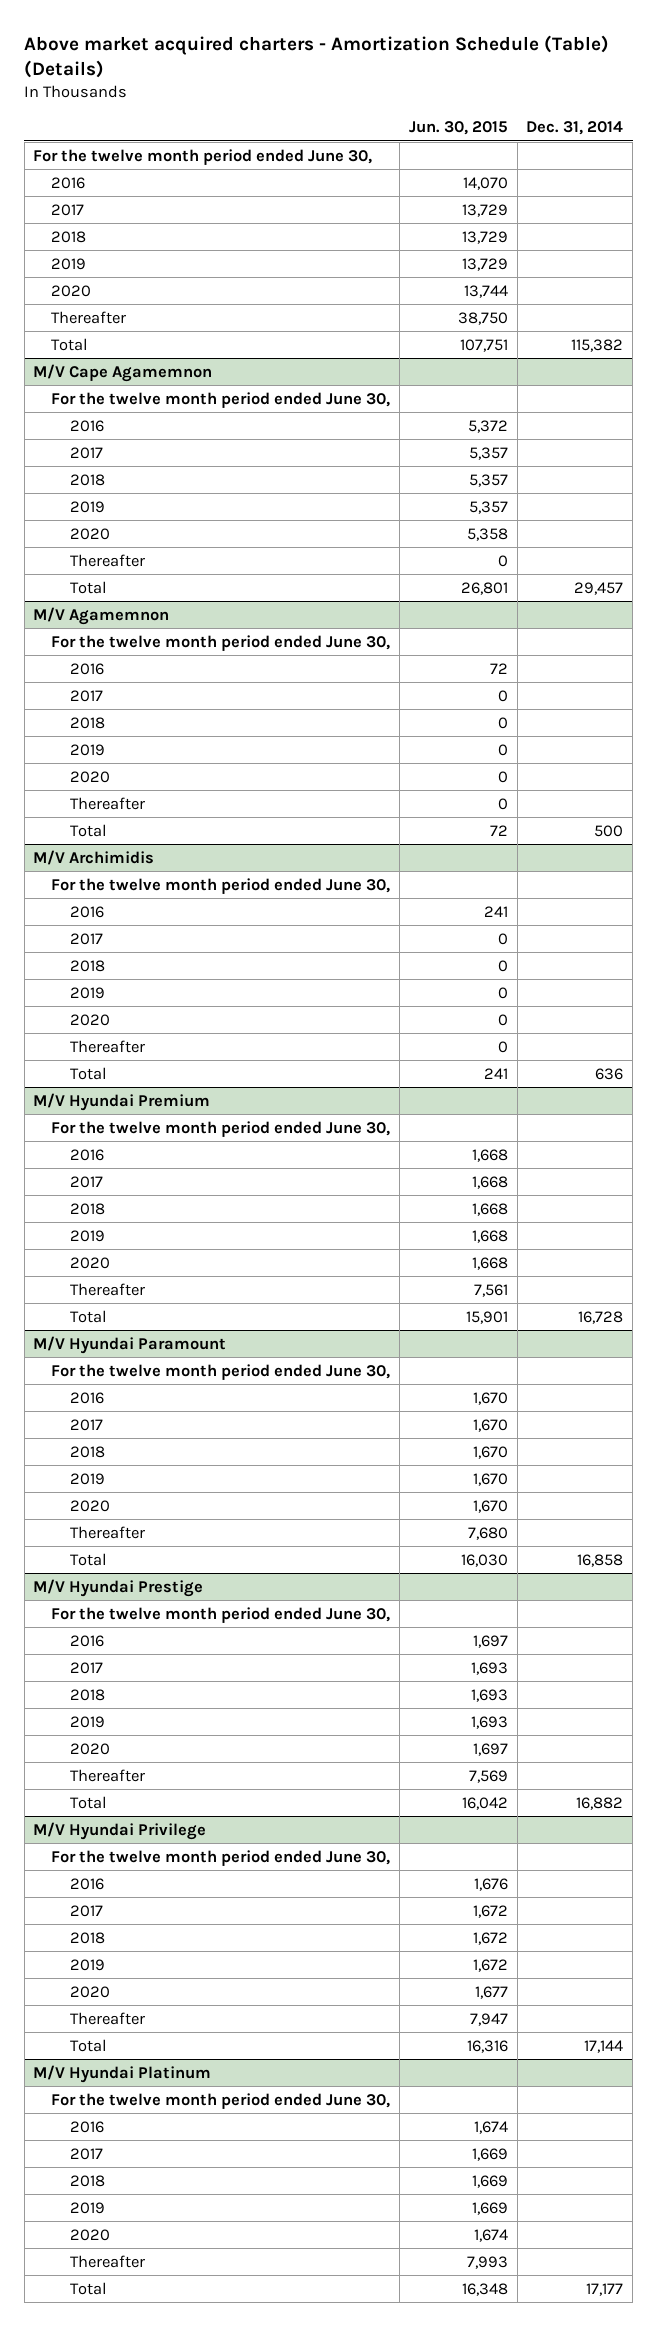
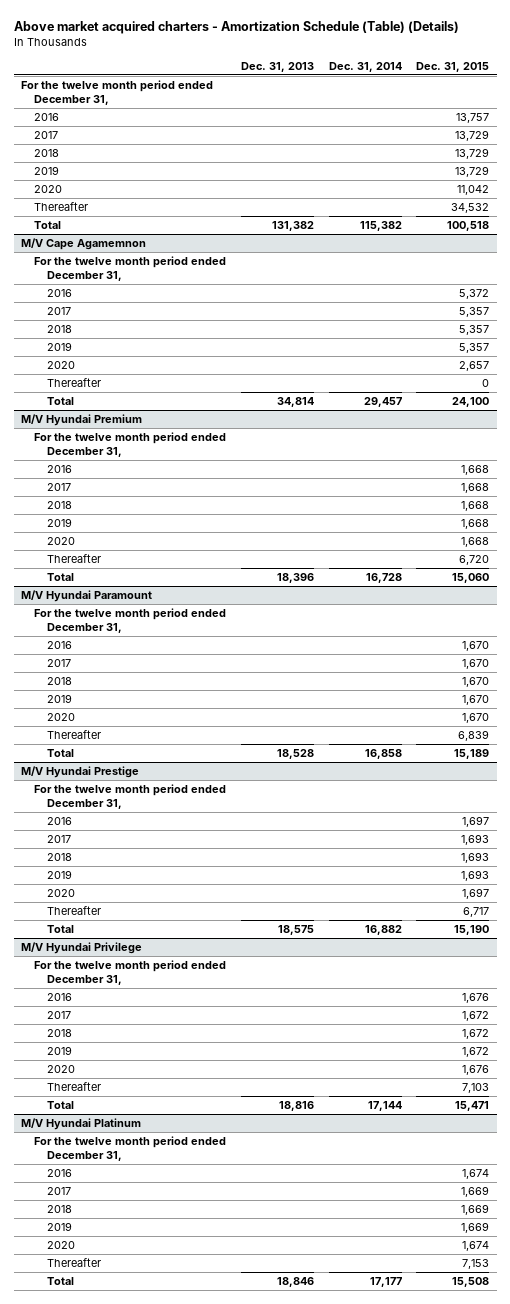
[408,121,508,136] Jun. 30, 2015 -> none
none -> [240,61,314,72] Dec. 31, 2013
none -> [416,61,490,72] Dec. 31, 2015
[33,148,373,165] For the twelve month period ended June 30, -> [20,80,213,105] For the twelve month period ended December 31,
[51,391,391,408] For the twelve month period ended June 30, -> [34,256,227,281] For the twelve month period ended December 31,
[33,606,170,625] M/V Agamemnon -> none
[51,634,391,651] For the twelve month period ended June 30, -> none
[69,662,104,675] 2016 -> none
[69,689,103,702] 2017 -> none
[69,716,105,729] 2018 -> none
[69,743,105,756] 2019 -> none
[69,770,110,783] 2020 -> none
[69,796,145,810] Thereafter -> none
[69,823,107,837] Total -> none
[33,849,155,865] M/V Archimidis -> none
[51,877,391,894] For the twelve month period ended June 30, -> none
[69,905,104,918] 2016 -> none
[69,932,103,945] 2017 -> none
[69,959,105,972] 2018 -> none
[69,986,105,999] 2019 -> none
[69,1013,110,1026] 2020 -> none
[69,1039,145,1053] Thereafter -> none
[69,1066,107,1080] Total -> none
[51,1120,391,1137] For the twelve month period ended June 30, -> [34,432,227,457] For the twelve month period ended December 31,
[51,1363,391,1380] For the twelve month period ended June 30, -> [34,608,227,633] For the twelve month period ended December 31,
[51,1606,391,1623] For the twelve month period ended June 30, -> [34,784,227,809] For the twelve month period ended December 31,
[51,1849,391,1866] For the twelve month period ended June 30, -> [34,960,227,985] For the twelve month period ended December 31,
[51,2092,391,2109] For the twelve month period ended June 30, -> [34,1136,227,1161] For the twelve month period ended December 31,

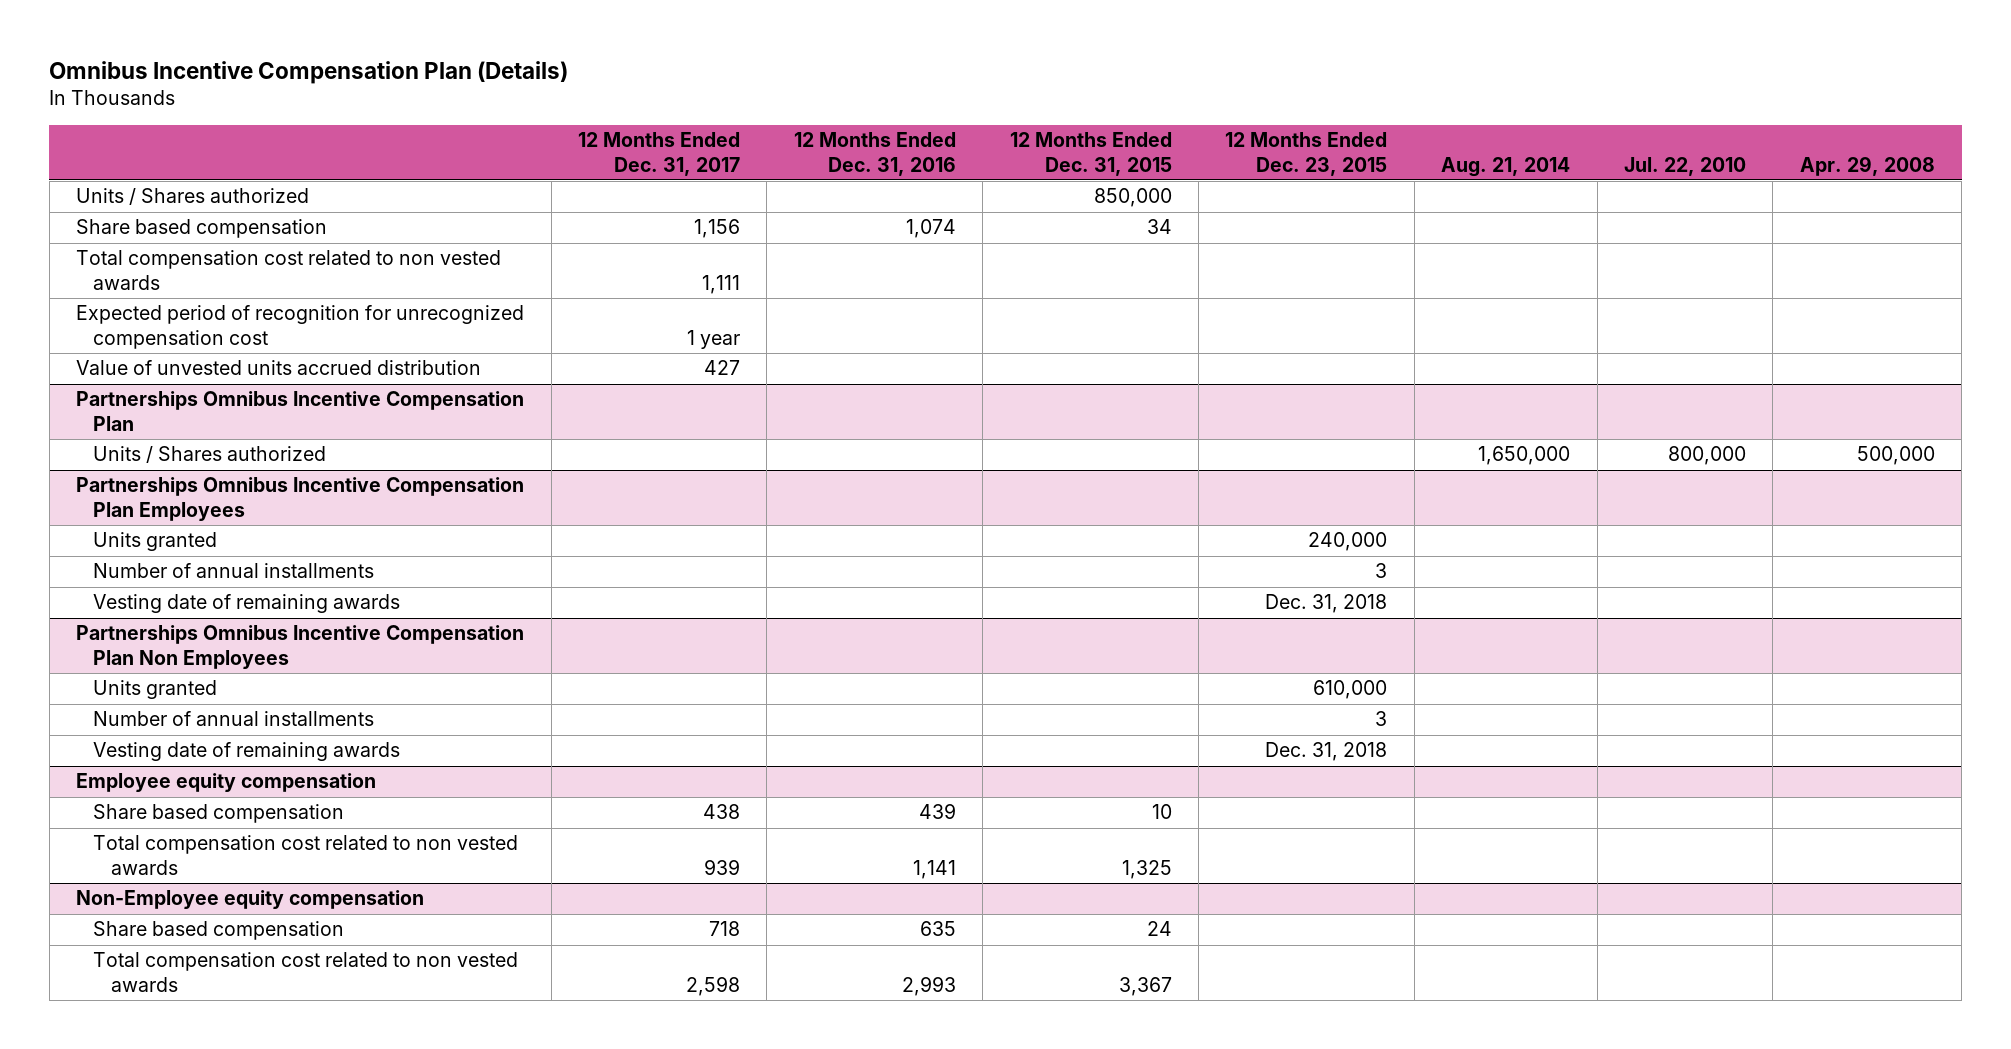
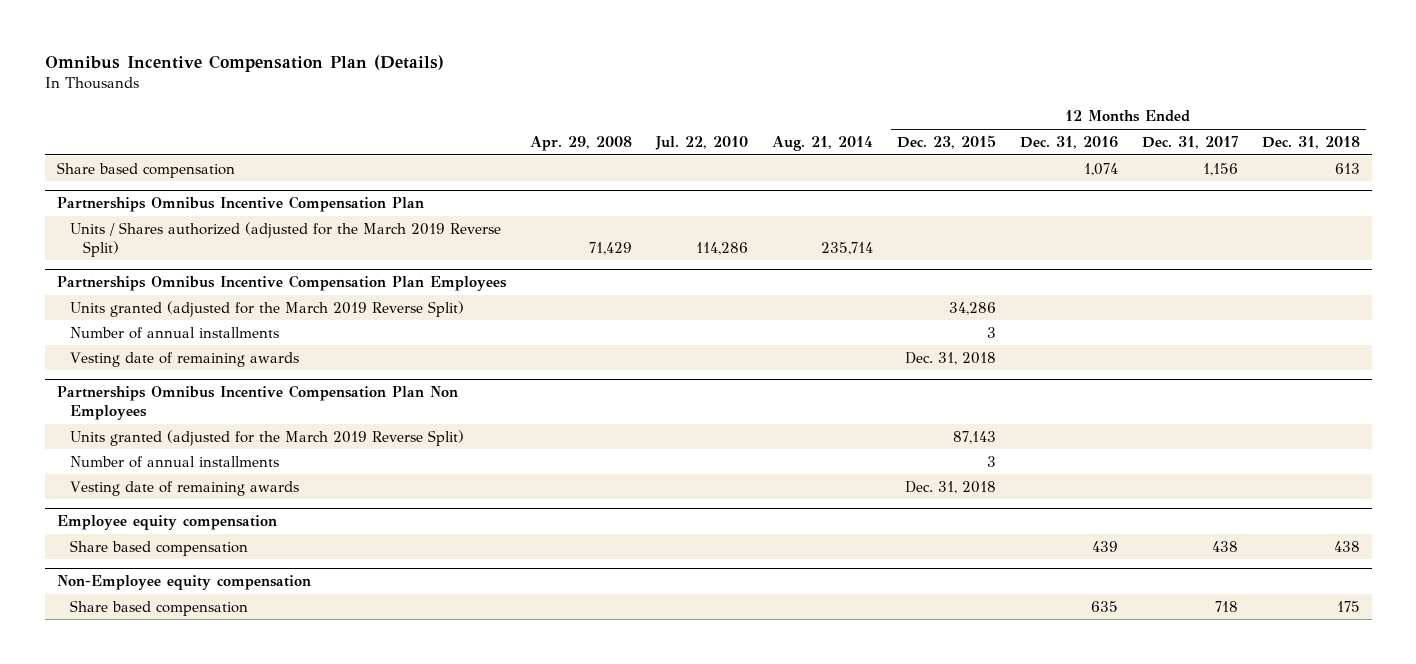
[1009,132,1172,176] 12 Months Ended Dec. 31, 2015 -> none
none -> [1261,135,1360,149] Dec. 31, 2018
[76,188,310,206] Units / Shares authorized -> none
[76,250,502,290] Total compensation cost related to non vested awards -> none
[76,305,525,349] Expected period of recognition for unrecognized compensation cost -> none
[76,360,482,376] Value of unvested units accrued distribution -> none
[93,446,327,464] Units / Shares authorized -> [69,221,501,257] Units / Shares authorized (adjusted for the March 2019 Reverse Split)
[1478,446,1571,466] 1,650,000 -> [820,241,873,255] 235,714
[1668,446,1747,466] 800,000 -> [695,241,748,255] 114,286
[1856,446,1935,466] 500,000 -> [588,241,632,255] 71,429
[93,532,218,552] Units granted -> [69,300,464,317] Units granted (adjusted for the March 2019 Reverse Split)
[1308,532,1388,552] 240,000 -> [948,301,996,315] 34,286
[93,680,218,700] Units granted -> [69,429,464,446] Units granted (adjusted for the March 2019 Reverse Split)
[1313,680,1388,700] 610,000 -> [952,430,996,444] 87,143
[93,835,519,875] Total compensation cost related to non vested awards -> none
[93,952,519,992] Total compensation cost related to non vested awards -> none

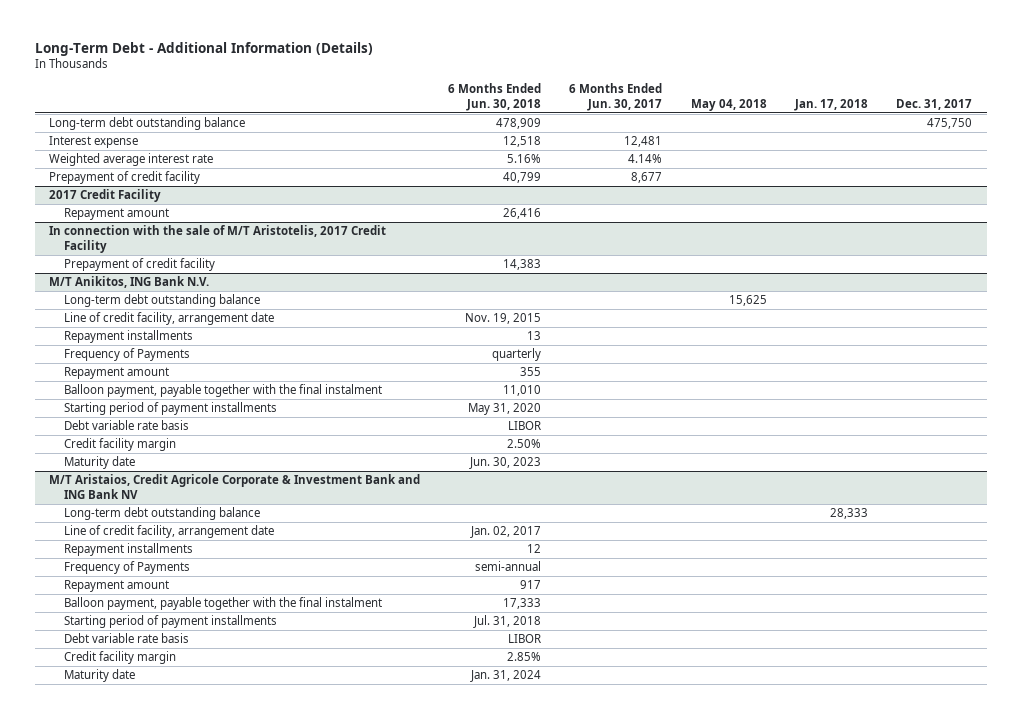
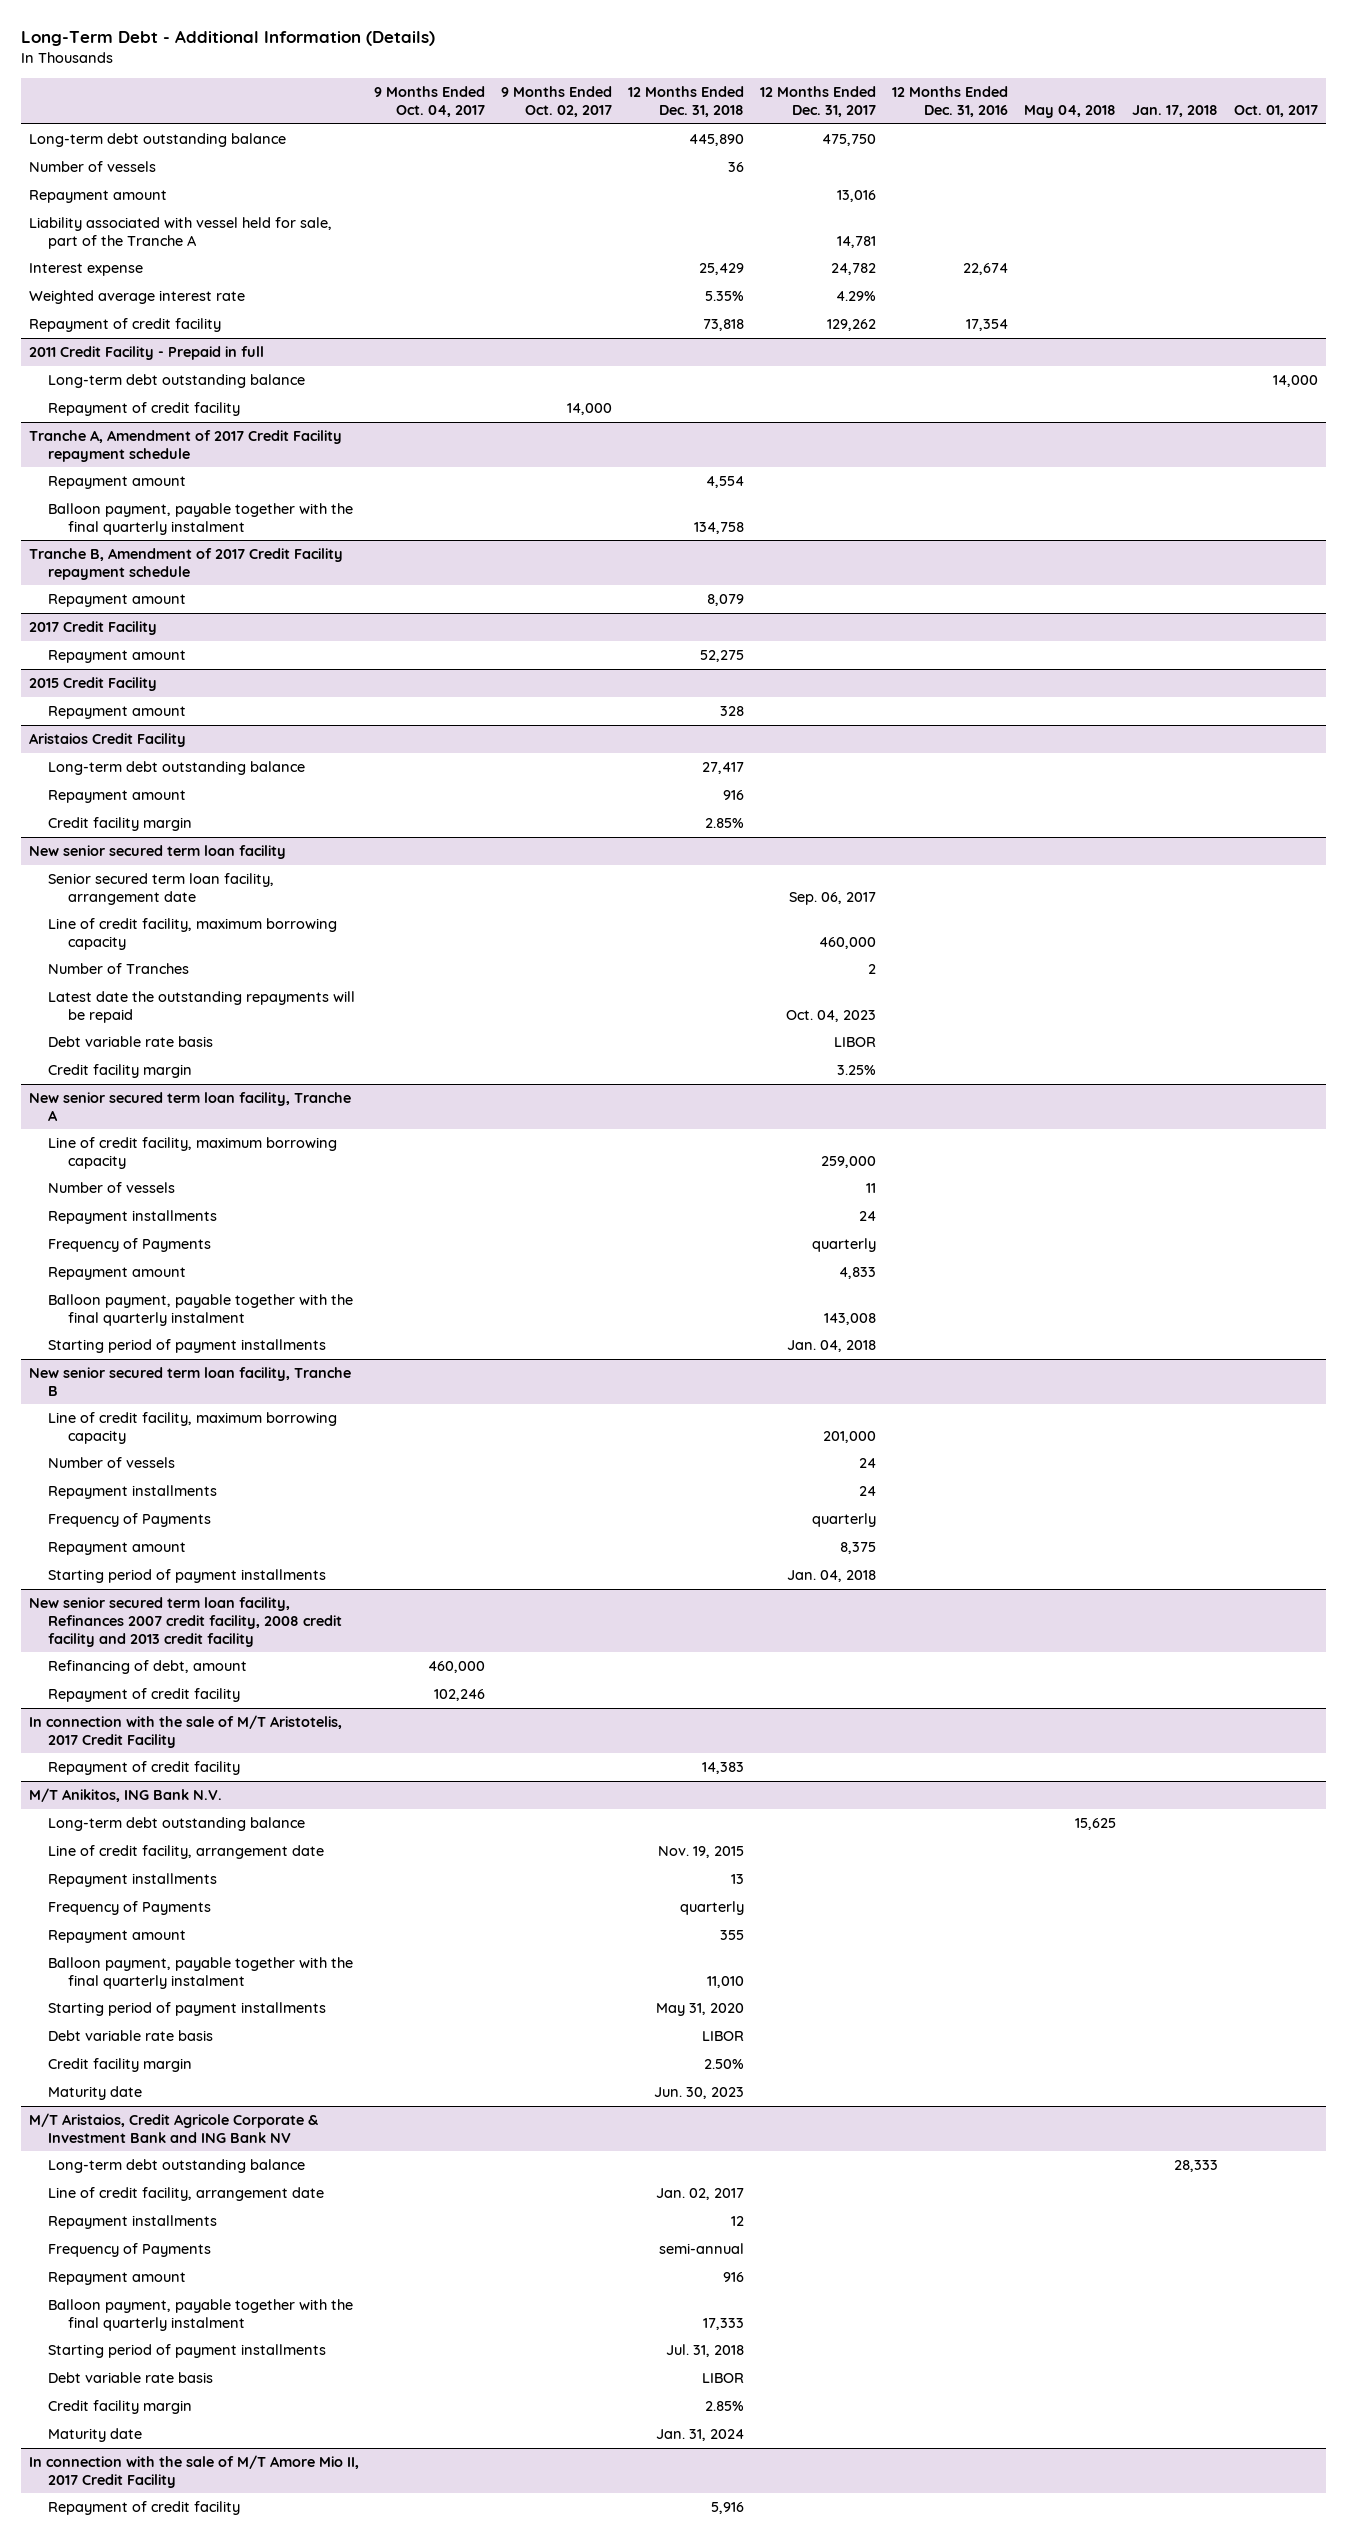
[448,83,542,111] 6 Months Ended Jun. 30, 2018 -> none
[569,83,663,111] 6 Months Ended Jun. 30, 2017 -> none
[896,98,973,110] Dec. 31, 2017 -> none
none -> [374,86,486,118] 9 Months Ended Oct. 04, 2017
none -> [501,86,613,118] 9 Months Ended Oct. 02, 2017
none -> [628,86,745,118] 12 Months Ended Dec. 31, 2018
none -> [760,86,877,118] 12 Months Ended Dec. 31, 2017
none -> [892,86,1009,118] 12 Months Ended Dec. 31, 2016
none -> [1234,105,1319,118] Oct. 01, 2017
none -> [28,160,156,172] Number of vessels
none -> [28,189,167,203] Repayment amount
none -> [28,216,332,249] Liability associated with vessel held for sale, part of the Tranche A
[48,171,200,185] Prepayment of credit facility -> [28,317,221,332] Repayment of credit facility
none -> [28,345,264,360] 2011 Credit Facility - Prepaid in full
none -> [48,373,306,388] Long-term debt outstanding balance
none -> [48,401,241,416] Repayment of credit facility
none -> [28,429,342,462] Tranche A, Amendment of 2017 Credit Facility repayment schedule
none -> [48,475,187,489] Repayment amount
none -> [48,502,354,535] Balloon payment, payable together with the final quarterly instalment
none -> [28,547,343,580] Tranche B, Amendment of 2017 Credit Facility repayment schedule
none -> [48,593,187,607] Repayment amount
none -> [28,676,157,691] 2015 Credit Facility
none -> [48,705,187,719] Repayment amount
none -> [28,732,186,747] Aristaios Credit Facility
none -> [48,760,306,775] Long-term debt outstanding balance
none -> [48,789,187,803] Repayment amount
none -> [48,816,193,831] Credit facility margin
none -> [28,844,286,859] New senior secured term loan facility
none -> [48,872,275,905] Senior secured term loan facility, arrangement date
none -> [48,917,338,950] Line of credit facility, maximum borrowing capacity
none -> [48,962,190,974] Number of Tranches
none -> [48,990,356,1023] Latest date the outstanding repayments will be repaid
none -> [48,1035,214,1047] Debt variable rate basis
none -> [48,1063,193,1078] Credit facility margin
none -> [28,1091,351,1121] New senior secured term loan facility, Tranche A
none -> [48,1136,338,1169] Line of credit facility, maximum borrowing capacity
none -> [48,1181,176,1193] Number of vessels
none -> [48,1209,218,1224] Repayment installments
none -> [48,1237,212,1252] Frequency of Payments
none -> [48,1266,187,1280] Repayment amount
none -> [48,1293,354,1326] Balloon payment, payable together with the final quarterly instalment
none -> [48,1338,327,1353] Starting period of payment installments
none -> [28,1366,351,1396] New senior secured term loan facility, Tranche B
none -> [48,1411,338,1444] Line of credit facility, maximum borrowing capacity
none -> [48,1456,176,1468] Number of vessels
none -> [48,1484,218,1499] Repayment installments
none -> [48,1512,212,1527] Frequency of Payments
none -> [48,1541,187,1555] Repayment amount
none -> [48,1568,327,1583] Starting period of payment installments
none -> [28,1596,343,1647] New senior secured term loan facility, Refinances 2007 credit facility, 2008 credit facility and 2013 credit facility
none -> [48,1659,248,1674] Refinancing of debt, amount
none -> [48,1687,241,1702] Repayment of credit facility
[63,258,215,272] Prepayment of credit facility -> [48,1760,241,1775] Repayment of credit facility
[63,384,382,398] Balloon payment, payable together with the final instalment -> [48,1956,354,1989] Balloon payment, payable together with the final quarterly instalment
[63,597,382,611] Balloon payment, payable together with the final instalment -> [48,2298,354,2331] Balloon payment, payable together with the final quarterly instalment
none -> [28,2454,359,2488] In connection with the sale of M/T Amore Mio II, 2017 Credit Facility
none -> [48,2500,241,2515] Repayment of credit facility

